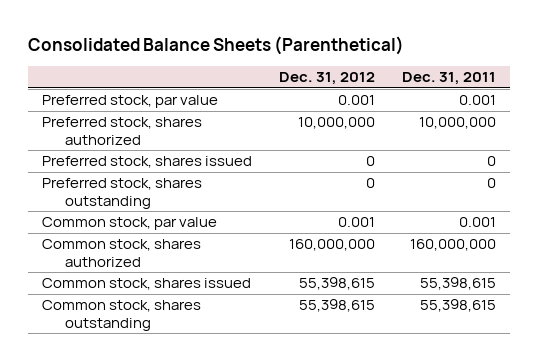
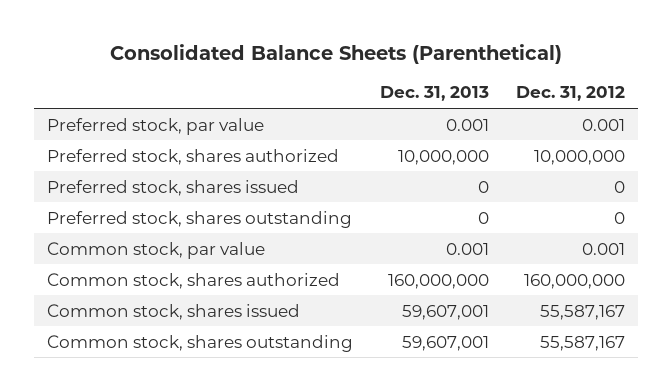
[402,72,497,86] Dec. 31, 2011 -> none
none -> [379,86,489,102] Dec. 31, 2013
[298,277,375,291] 55,398,615 -> [539,304,625,320] 55,587,167
[298,299,375,313] 55,398,615 -> [539,335,625,351] 55,587,167

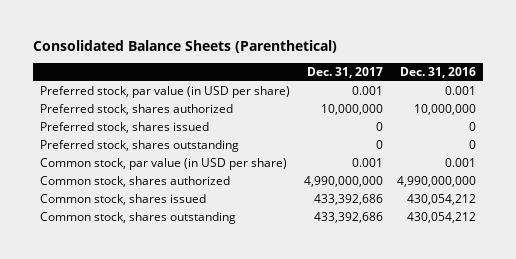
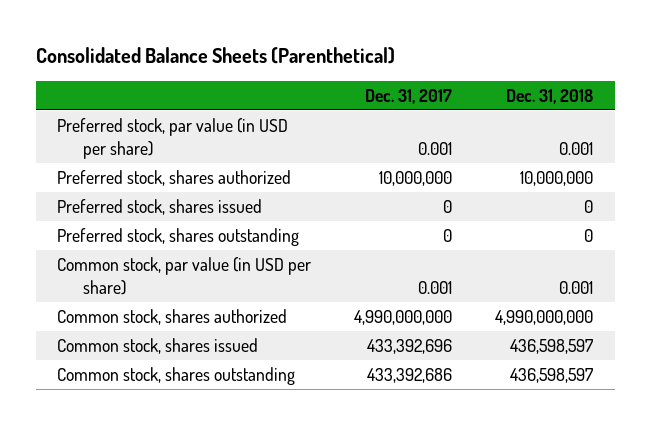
[400,66,477,78] Dec. 31, 2016 -> none
none -> [506,88,594,104] Dec. 31, 2018
[314,194,384,206] 433,392,686 -> [367,338,453,354] 433,392,696

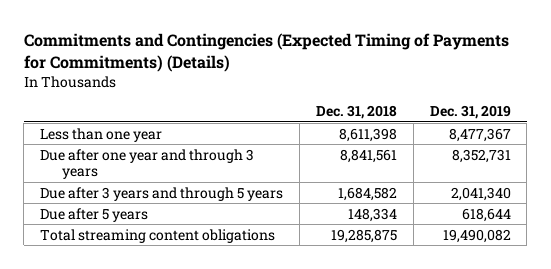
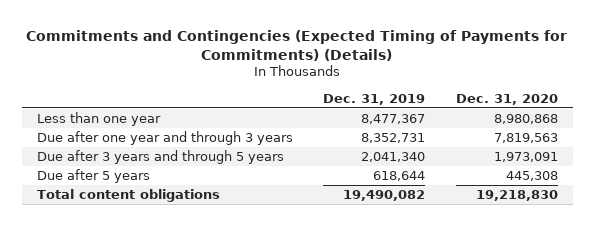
[315,105,397,120] Dec. 31, 2018 -> none
none -> [455,93,558,105] Dec. 31, 2020
[40,228,276,243] Total streaming content obligations -> [36,189,220,203] Total content obligations

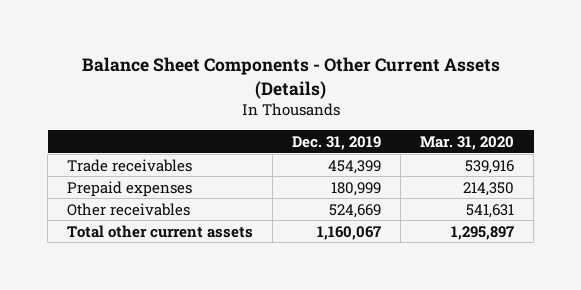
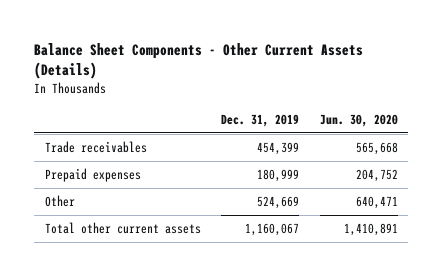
[420,135,515,150] Mar. 31, 2020 -> none
none -> [319,114,398,128] Jun. 30, 2020
[67,202,191,216] Other receivables -> [44,194,75,207] Other

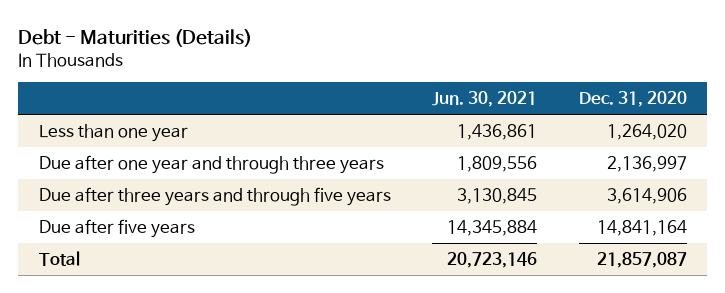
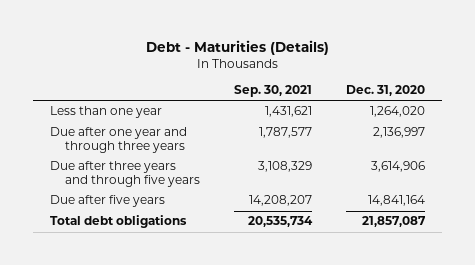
[432,91,538,108] Jun. 30, 2021 -> none
none -> [234,84,313,97] Sep. 30, 2021
[38,250,80,266] Total -> [50,215,188,229] Total debt obligations

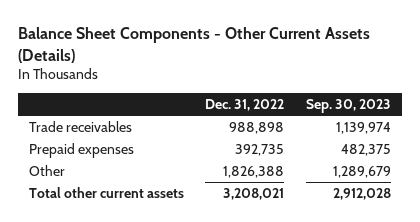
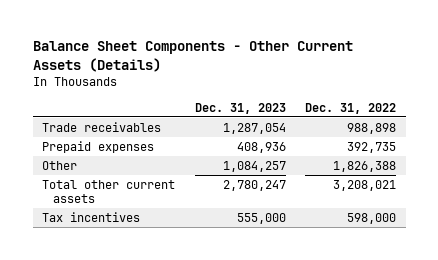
[306,98,392,113] Sep. 30, 2023 -> none
none -> [194,102,286,114] Dec. 31, 2023
none -> [42,211,141,222] Tax incentives

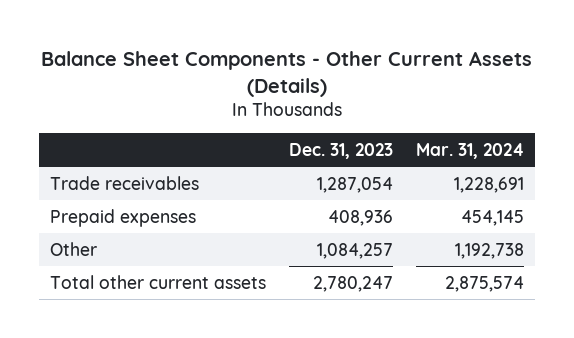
[305,102,397,114] Dec. 31, 2022 -> none
none -> [415,142,524,159] Mar. 31, 2024
[42,211,141,222] Tax incentives -> none

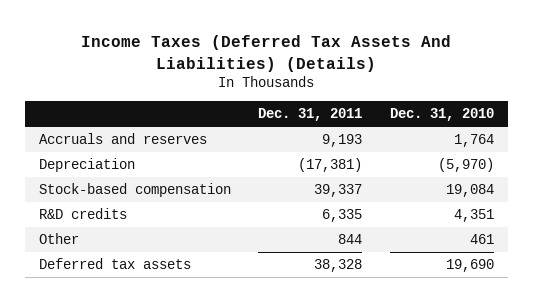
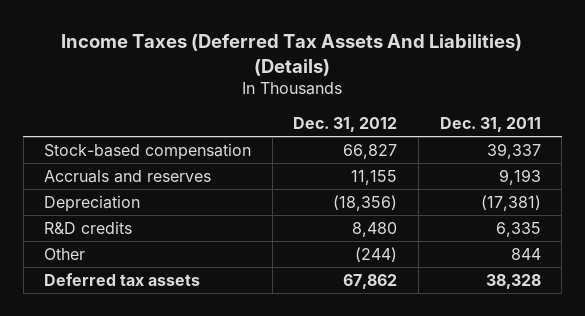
[389,108,494,122] Dec. 31, 2010 -> none
none -> [293,117,398,133] Dec. 31, 2012
[38,182,231,197] Stock-based compensation -> [44,142,252,160] Stock-based compensation

